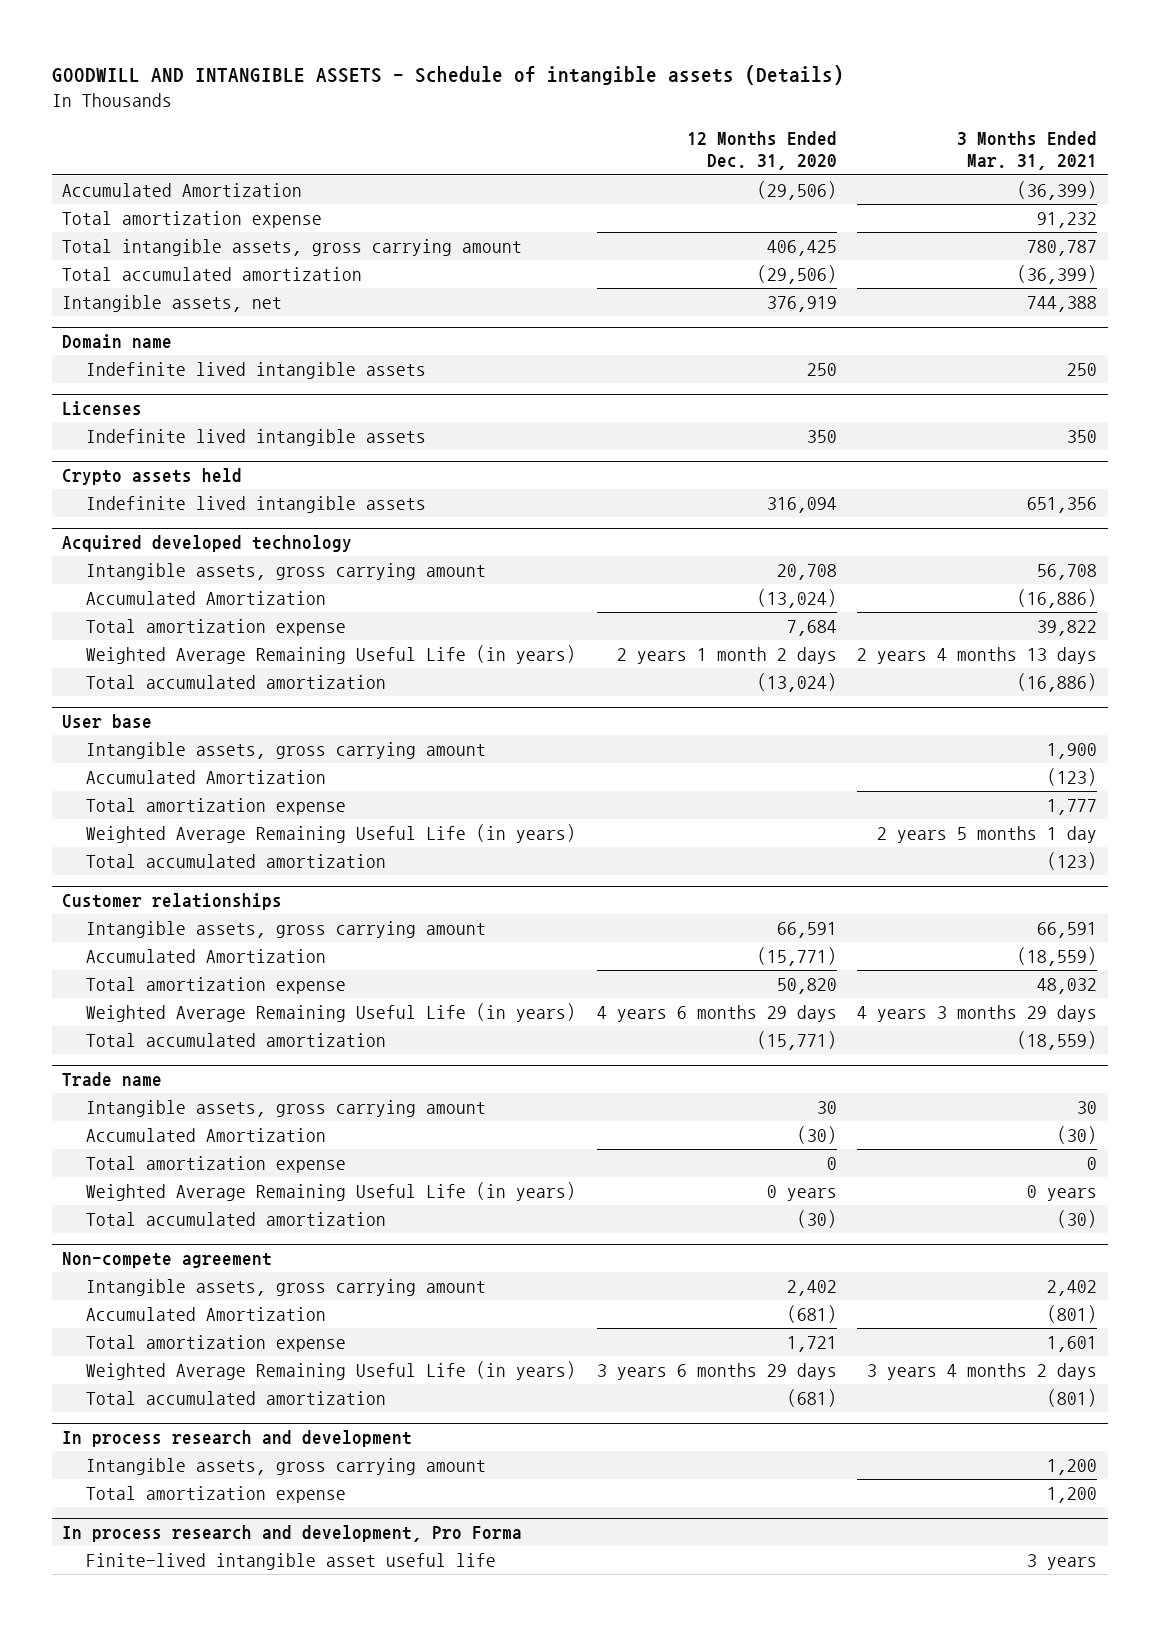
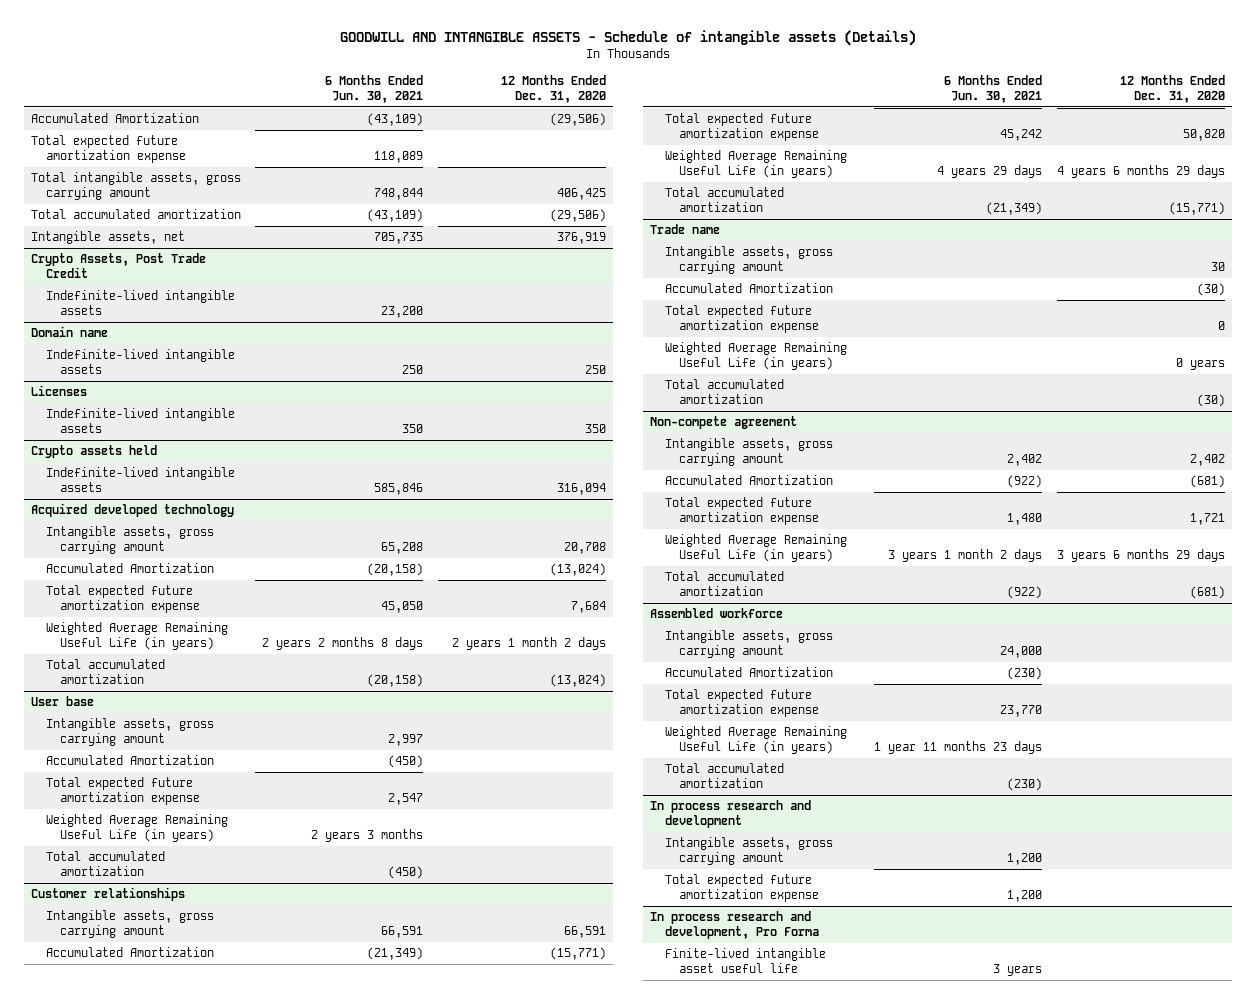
[957,131,1098,171] 3 Months Ended Mar. 31, 2021 -> none
none -> [325,75,424,104] 6 Months Ended Jun. 30, 2021
[62,211,323,229] Total amortization expense -> [30,134,186,164] Total expected future amortization expense
none -> [30,252,206,279] Crypto Assets, Post Trade Credit
none -> [45,289,235,316] Indefinite-lived intangible assets
[85,362,426,380] Indefinite lived intangible assets -> [45,348,235,375] Indefinite-lived intangible assets
[85,429,426,447] Indefinite lived intangible assets -> [45,407,235,434] Indefinite-lived intangible assets
[85,496,426,514] Indefinite lived intangible assets -> [45,466,235,493] Indefinite-lived intangible assets
[85,619,346,637] Total amortization expense -> [45,584,201,614] Total expected future amortization expense
[85,798,346,816] Total amortization expense -> [45,776,201,806] Total expected future amortization expense
[85,977,346,995] Total amortization expense -> [664,112,820,142] Total expected future amortization expense
[85,1156,346,1174] Total amortization expense -> [664,304,820,334] Total expected future amortization expense
[85,1335,346,1353] Total amortization expense -> [664,496,820,526] Total expected future amortization expense
none -> [649,607,783,618] Assembled workforce
none -> [664,629,833,659] Intangible assets, gross carrying amount
none -> [664,666,833,677] Accumulated Amortization
none -> [664,688,820,718] Total expected future amortization expense
none -> [664,725,847,755] Weighted Average Remaining Useful Life (in years)
none -> [664,762,784,789] Total accumulated amortization
[85,1486,346,1504] Total amortization expense -> [664,873,820,903] Total expected future amortization expense

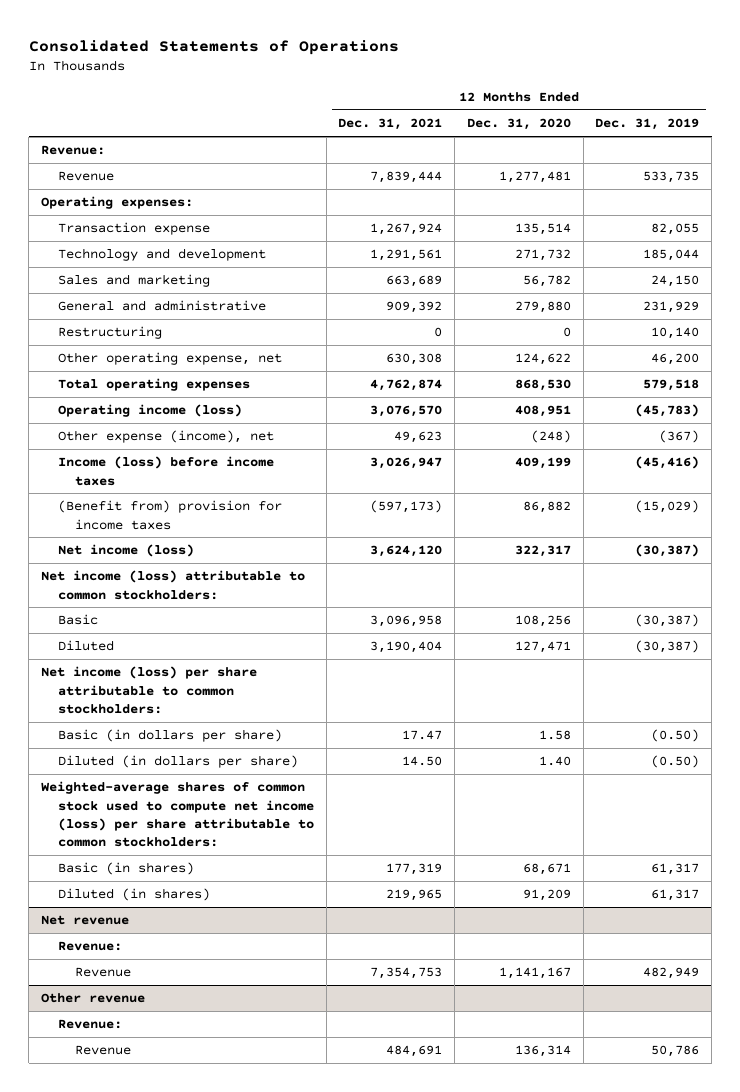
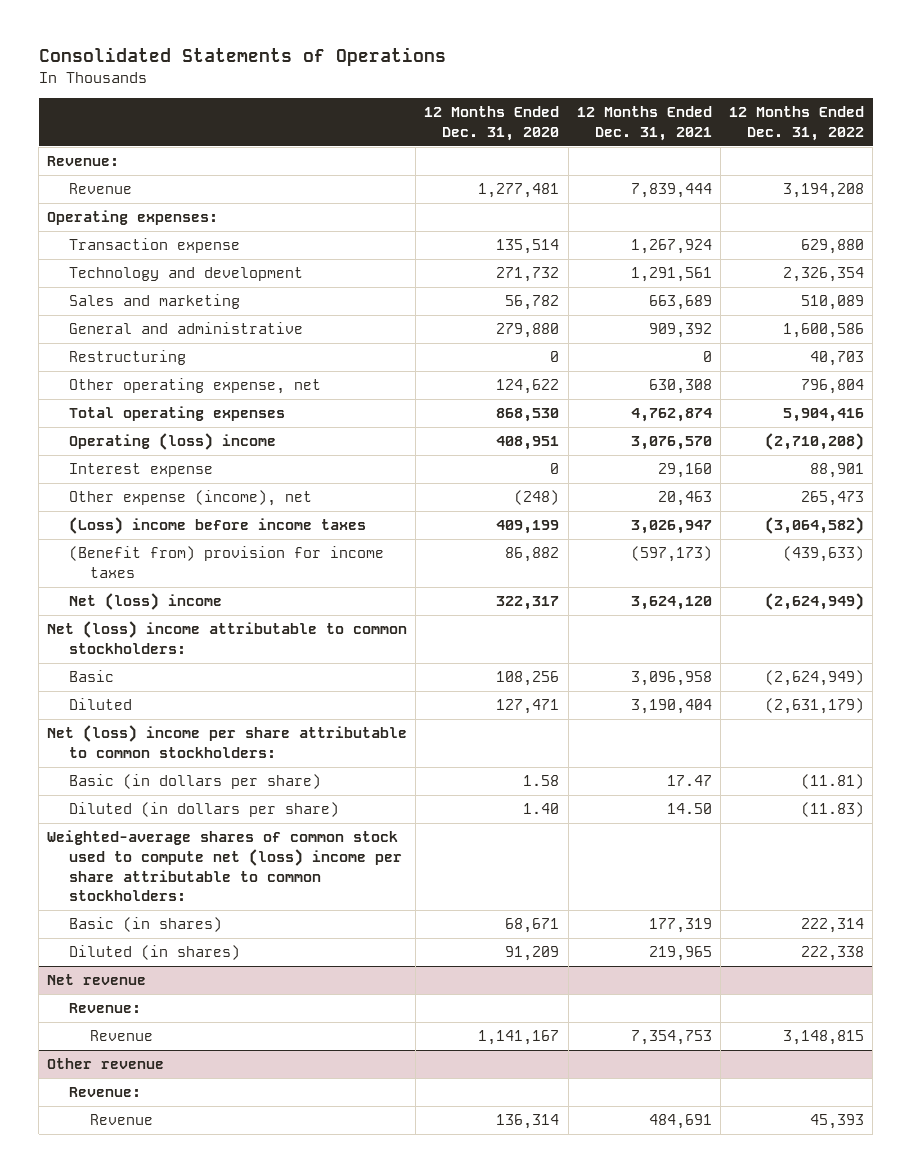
[595,118,700,131] Dec. 31, 2019 -> none
none -> [729,106,865,141] 12 Months Ended Dec. 31, 2022
[57,404,242,418] Operating income (loss) -> [68,433,276,451] Operating (loss) income
none -> [68,463,213,478] Interest expense
[394,431,443,444] 49,623 -> [657,491,712,507] 20,463
[57,456,274,486] Income (loss) before income taxes -> [68,517,366,535] (Loss) income before income taxes
[57,544,194,558] Net income (loss) -> [68,593,222,611] Net (loss) income
[40,570,305,600] Net income (loss) attributable to common stockholders: -> [47,621,408,655] Net (loss) income attributable to common stockholders:
[40,666,257,714] Net income (loss) per share attributable to common stockholders: -> [47,725,408,759] Net (loss) income per share attributable to common stockholders:
[40,781,314,848] Weighted-average shares of common stock used to compute net income (loss) per share attributable to common stockholders: -> [47,830,402,902] Weighted-average shares of common stock used to compute net (loss) income per share attributable to common stockholders:

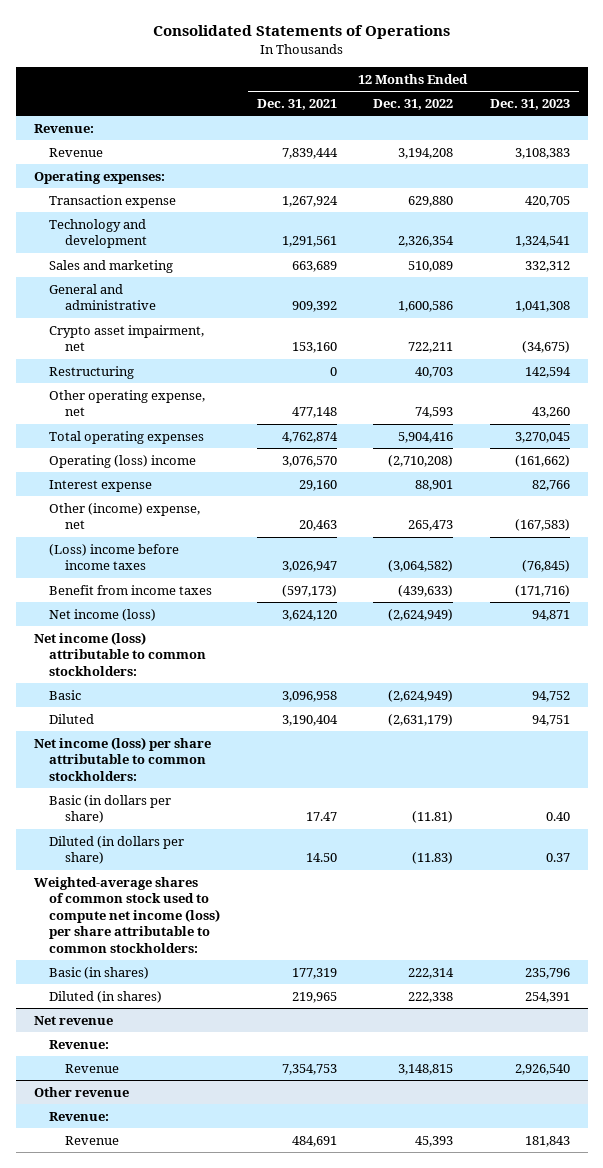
[424,106,560,141] 12 Months Ended Dec. 31, 2020 -> none
none -> [489,98,570,110] Dec. 31, 2023
none -> [49,324,205,352] Crypto asset impairment, net
[648,379,712,395] 630,308 -> [291,407,337,419] 477,148
[801,379,865,395] 796,804 -> [415,407,454,419] 74,593
[68,490,312,507] Other expense (income), net -> [49,502,201,530] Other (income) expense, net
[68,546,384,579] (Benefit from) provision for income taxes -> [49,584,213,595] Benefit from income taxes
[68,593,222,611] Net (loss) income -> [49,608,157,621] Net income (loss)
[47,621,408,655] Net (loss) income attributable to common stockholders: -> [33,631,207,676] Net income (loss) attributable to common stockholders:
[47,725,408,759] Net (loss) income per share attributable to common stockholders: -> [33,736,211,781] Net income (loss) per share attributable to common stockholders:
[47,830,402,902] Weighted-average shares of common stock used to compute net (loss) income per share attributable to common stockholders: -> [33,876,221,954] Weighted-average shares of common stock used to compute net income (loss) per share attributable to common stockholders:

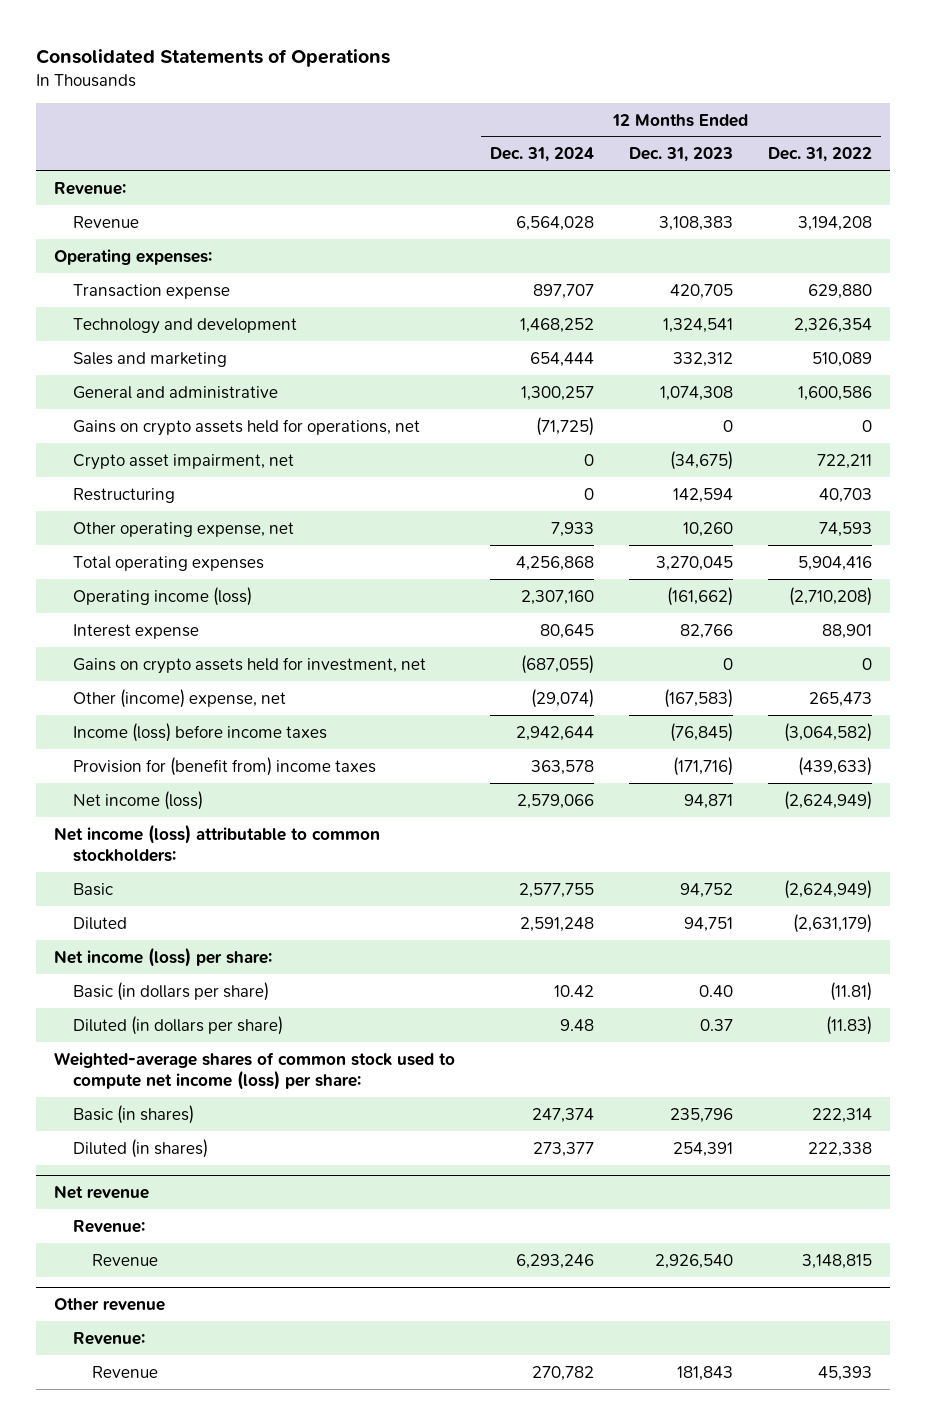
[256,98,337,110] Dec. 31, 2021 -> none
none -> [490,147,595,163] Dec. 31, 2024
[514,301,570,313] 1,041,308 -> [660,385,734,401] 1,074,308
none -> [73,418,421,436] Gains on crypto assets held for operations, net
[531,407,570,419] 43,260 -> [683,521,734,537] 10,260
[49,454,197,468] Operating (loss) income -> [73,586,253,606] Operating income (loss)
none -> [73,656,427,674] Gains on crypto assets held for investment, net
[49,543,180,571] (Loss) income before income taxes -> [73,722,328,742] Income (loss) before income taxes
[49,584,213,595] Benefit from income taxes -> [73,756,377,776] Provision for (benefit from) income taxes
[33,736,211,781] Net income (loss) per share attributable to common stockholders: -> [53,946,272,967] Net income (loss) per share:
[33,876,221,954] Weighted-average shares of common stock used to compute net income (loss) per share attributable to common stockholders: -> [53,1051,455,1090] Weighted-average shares of common stock used to compute net income (loss) per share:

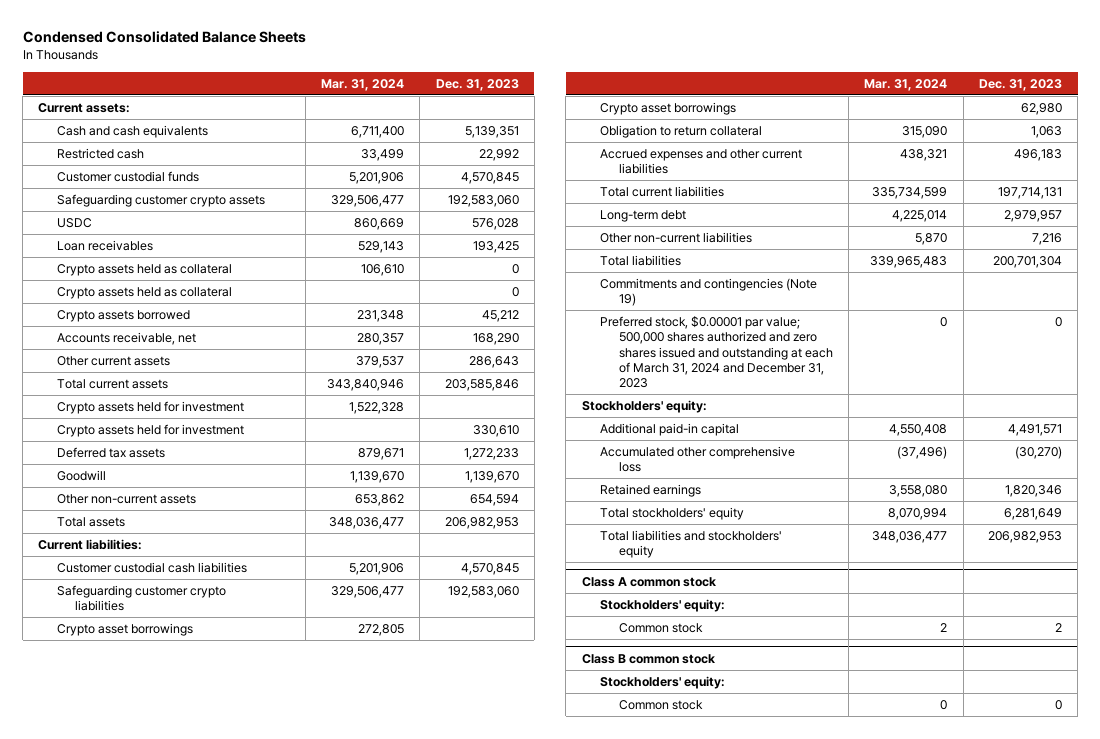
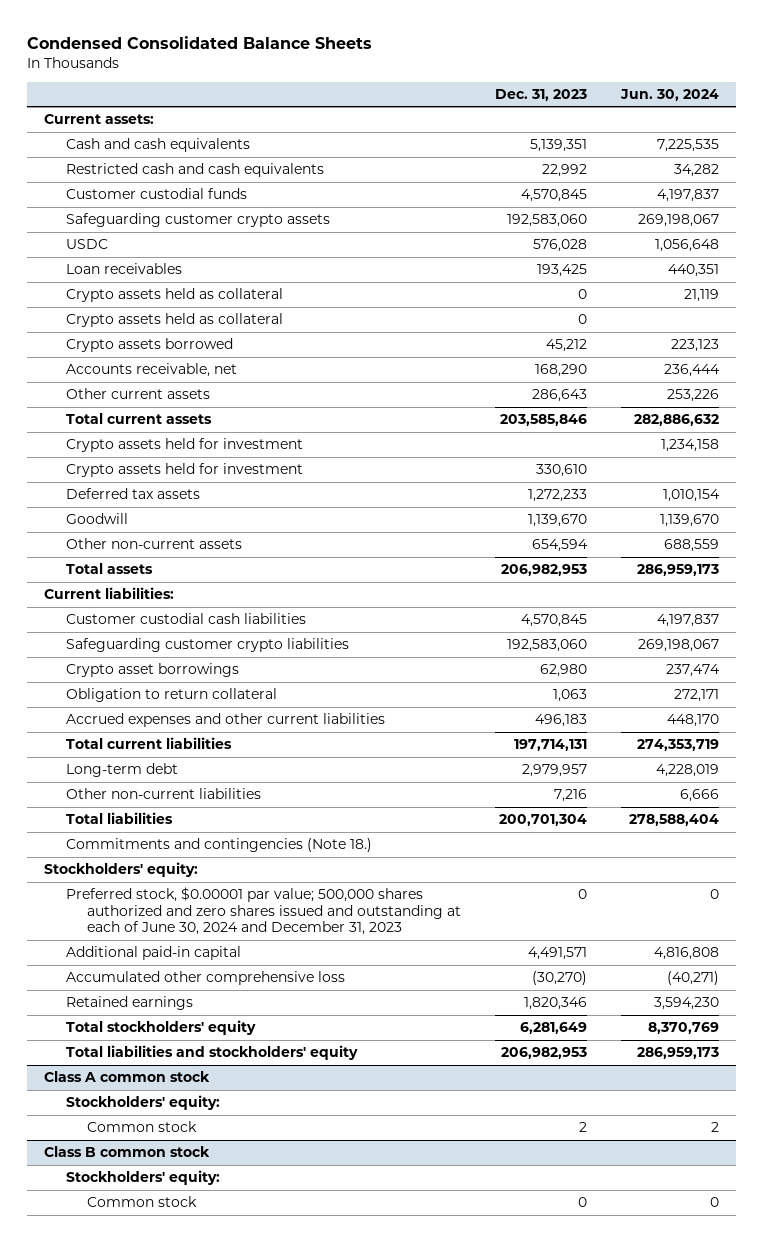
[321,78,405,91] Mar. 31, 2024 -> none
none -> [619,89,719,102] Jun. 30, 2024
[56,147,144,159] Restricted cash -> [65,163,324,178] Restricted cash and cash equivalents
[56,622,193,636] Crypto asset borrowings -> none
[600,315,833,389] Preferred stock, $0.00001 par value; 500,000 shares authorized and zero shares issued and outstanding at each of March 31, 2024 and December 31, 2023 -> none
[600,277,818,307] Commitments and contingencies (Note 19) -> [65,838,372,853] Commitments and contingencies (Note 18.)
none -> [65,887,462,936] Preferred stock, $0.00001 par value; 500,000 shares authorized and zero shares issued and outstanding at each of June 30, 2024 and December 31, 2023

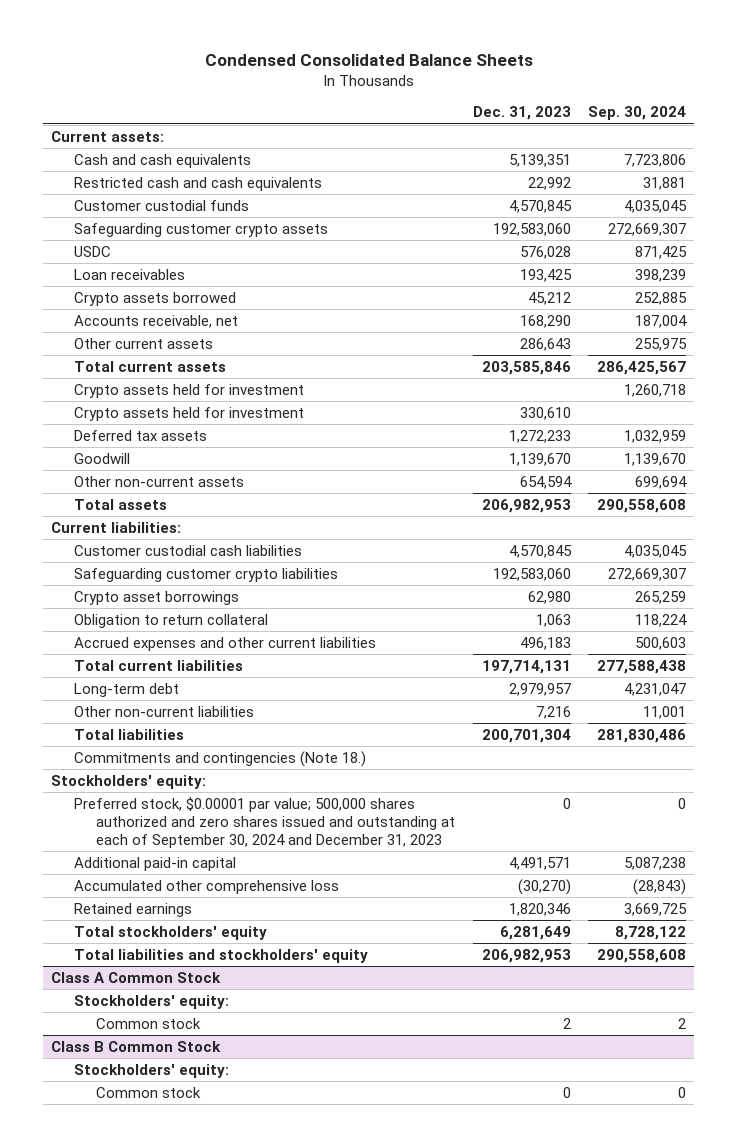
[619,89,719,102] Jun. 30, 2024 -> none
none -> [587,106,686,121] Sep. 30, 2024
[65,288,283,303] Crypto assets held as collateral -> none
[65,313,283,328] Crypto assets held as collateral -> none
[65,887,462,936] Preferred stock, $0.00001 par value; 500,000 shares authorized and zero shares issued and outstanding at each of June 30, 2024 and December 31, 2023 -> [73,796,456,848] Preferred stock, $0.00001 par value; 500,000 shares authorized and zero shares issued and outstanding at each of September 30, 2024 and December 31, 2023
[43,1071,210,1083] Class A common stock -> [51,971,222,983] Class A Common Stock
[43,1146,210,1158] Class B common stock -> [51,1040,222,1052] Class B Common Stock

